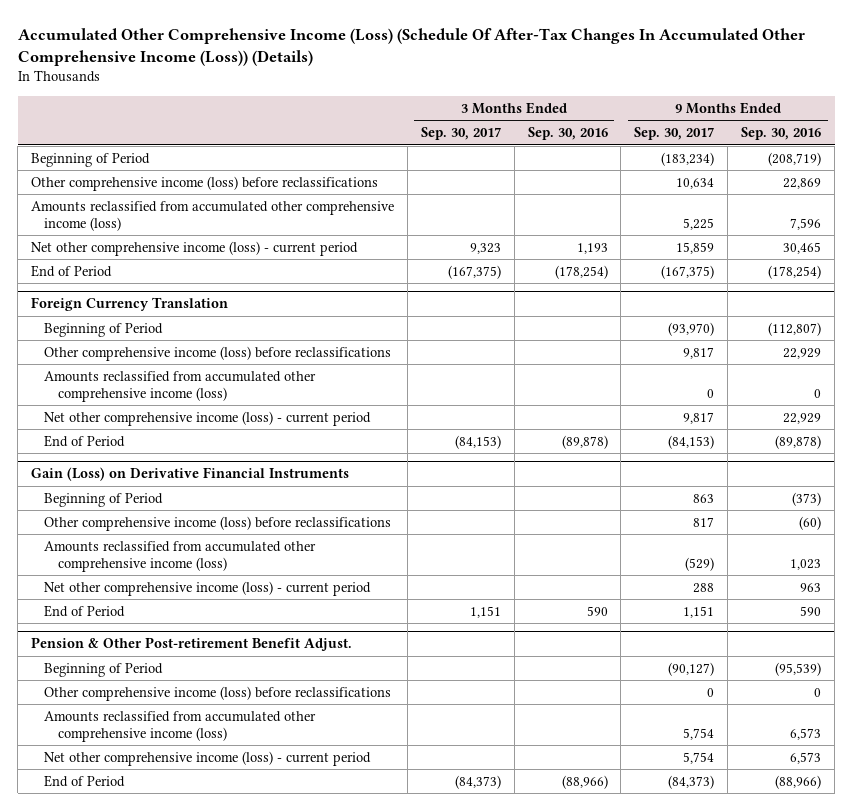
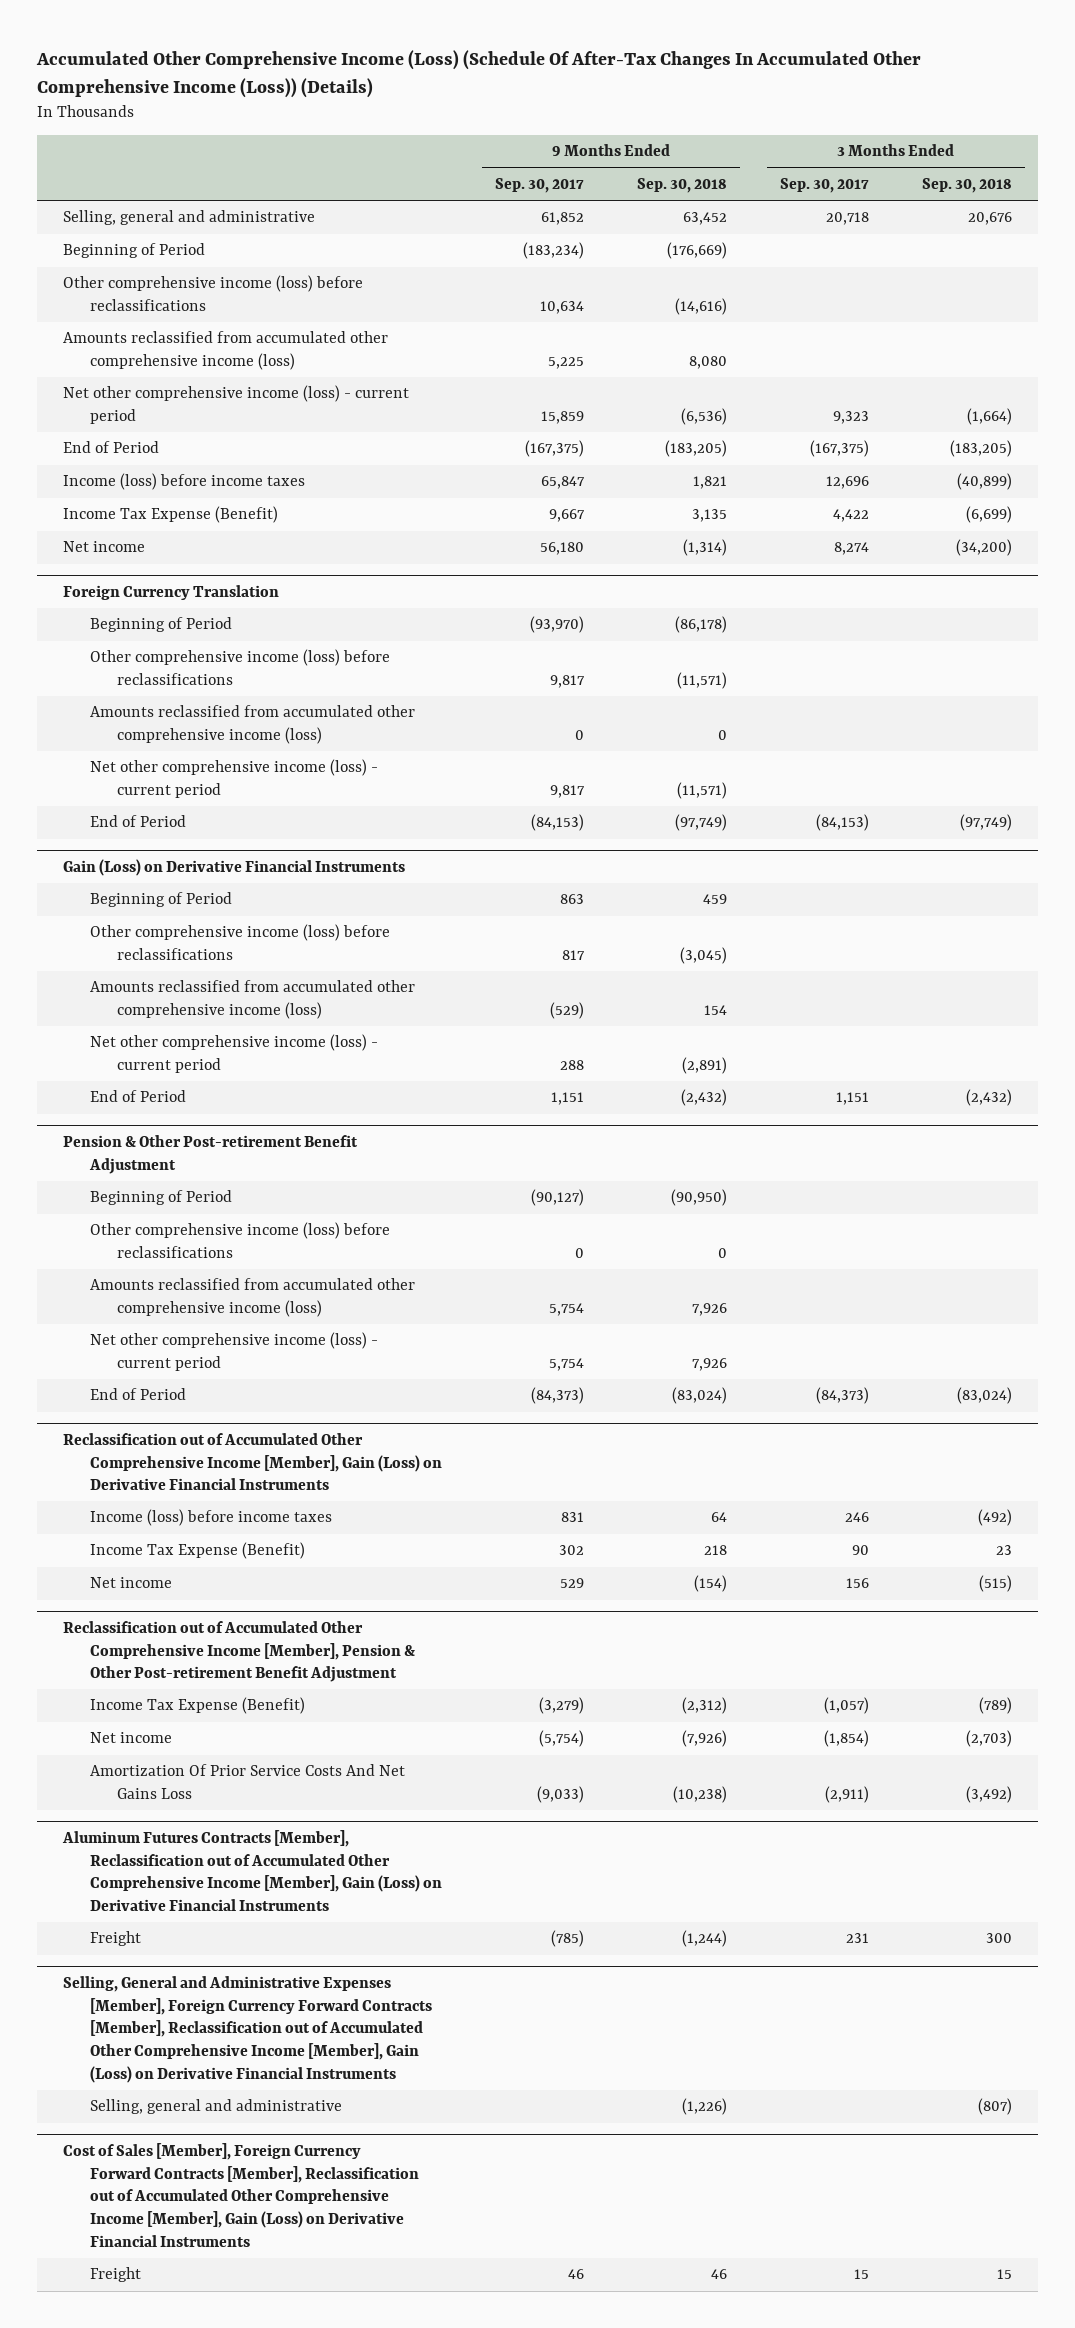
[527,127,608,141] Sep. 30, 2016 -> none
[741,127,822,141] Sep. 30, 2016 -> none
none -> [636,177,727,193] Sep. 30, 2018
none -> [921,177,1012,193] Sep. 30, 2018
none -> [63,210,316,226] Selling, general and administrative
none -> [63,473,306,491] Income (loss) before income taxes
none -> [63,506,279,524] Income Tax Expense (Benefit)
none -> [63,541,146,553] Net income
[31,637,353,652] Pension & Other Post-retirement Benefit Adjust. -> [63,1134,359,1174] Pension & Other Post-retirement Benefit Adjustment
none -> [63,1432,443,1491] Reclassification out of Accumulated Other Comprehensive Income [Member], Gain (Loss) on Derivative Financial Instruments
none -> [90,1509,333,1527] Income (loss) before income taxes
none -> [90,1542,306,1560] Income Tax Expense (Benefit)
none -> [90,1577,173,1589] Net income
none -> [63,1620,416,1683] Reclassification out of Accumulated Other Comprehensive Income [Member], Pension & Other Post-retirement Benefit Adjustment
none -> [90,1697,306,1715] Income Tax Expense (Benefit)
none -> [90,1732,173,1744] Net income
none -> [90,1764,406,1800] Amortization Of Prior Service Costs And Net Gains Loss
none -> [62,1829,443,1912] Aluminum Futures Contracts [Member], Reclassification out of Accumulated Other Comprehensive Income [Member], Gain (Loss) on Derivative Financial Instruments
none -> [90,1931,142,1947] Freight
none -> [63,1975,433,2083] Selling, General and Administrative Expenses [Member], Foreign Currency Forward Contracts [Member], Reclassification out of Accumulated Other Comprehensive Income [Member], Gain (Loss) on Derivative Financial Instruments
none -> [90,2099,343,2115] Selling, general and administrative
none -> [63,2142,420,2247] Cost of Sales [Member], Foreign Currency Forward Contracts [Member], Reclassification out of Accumulated Other Comprehensive Income [Member], Gain (Loss) on Derivative Financial Instruments
none -> [90,2267,142,2283] Freight

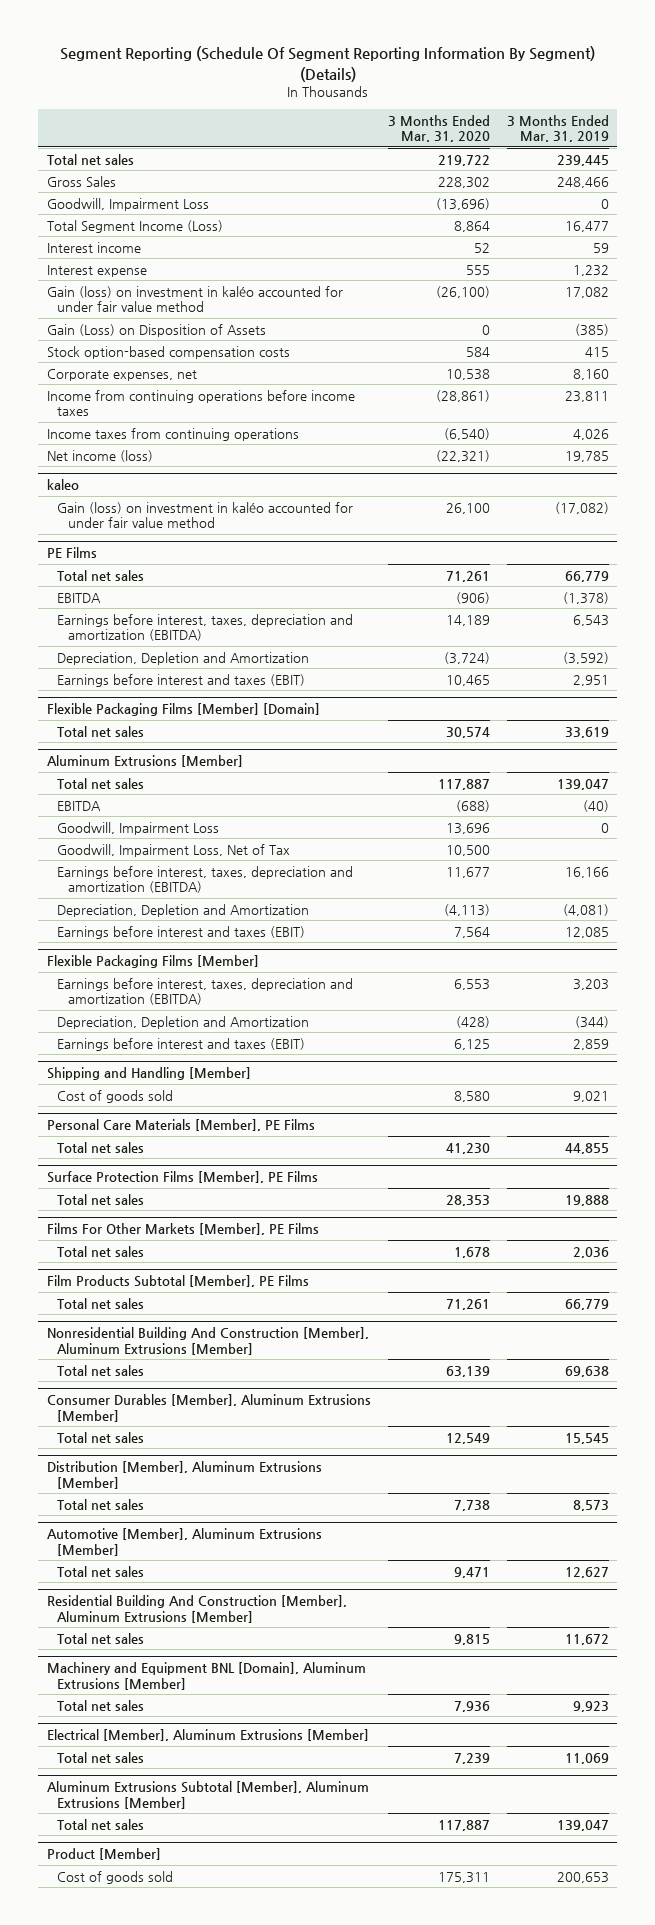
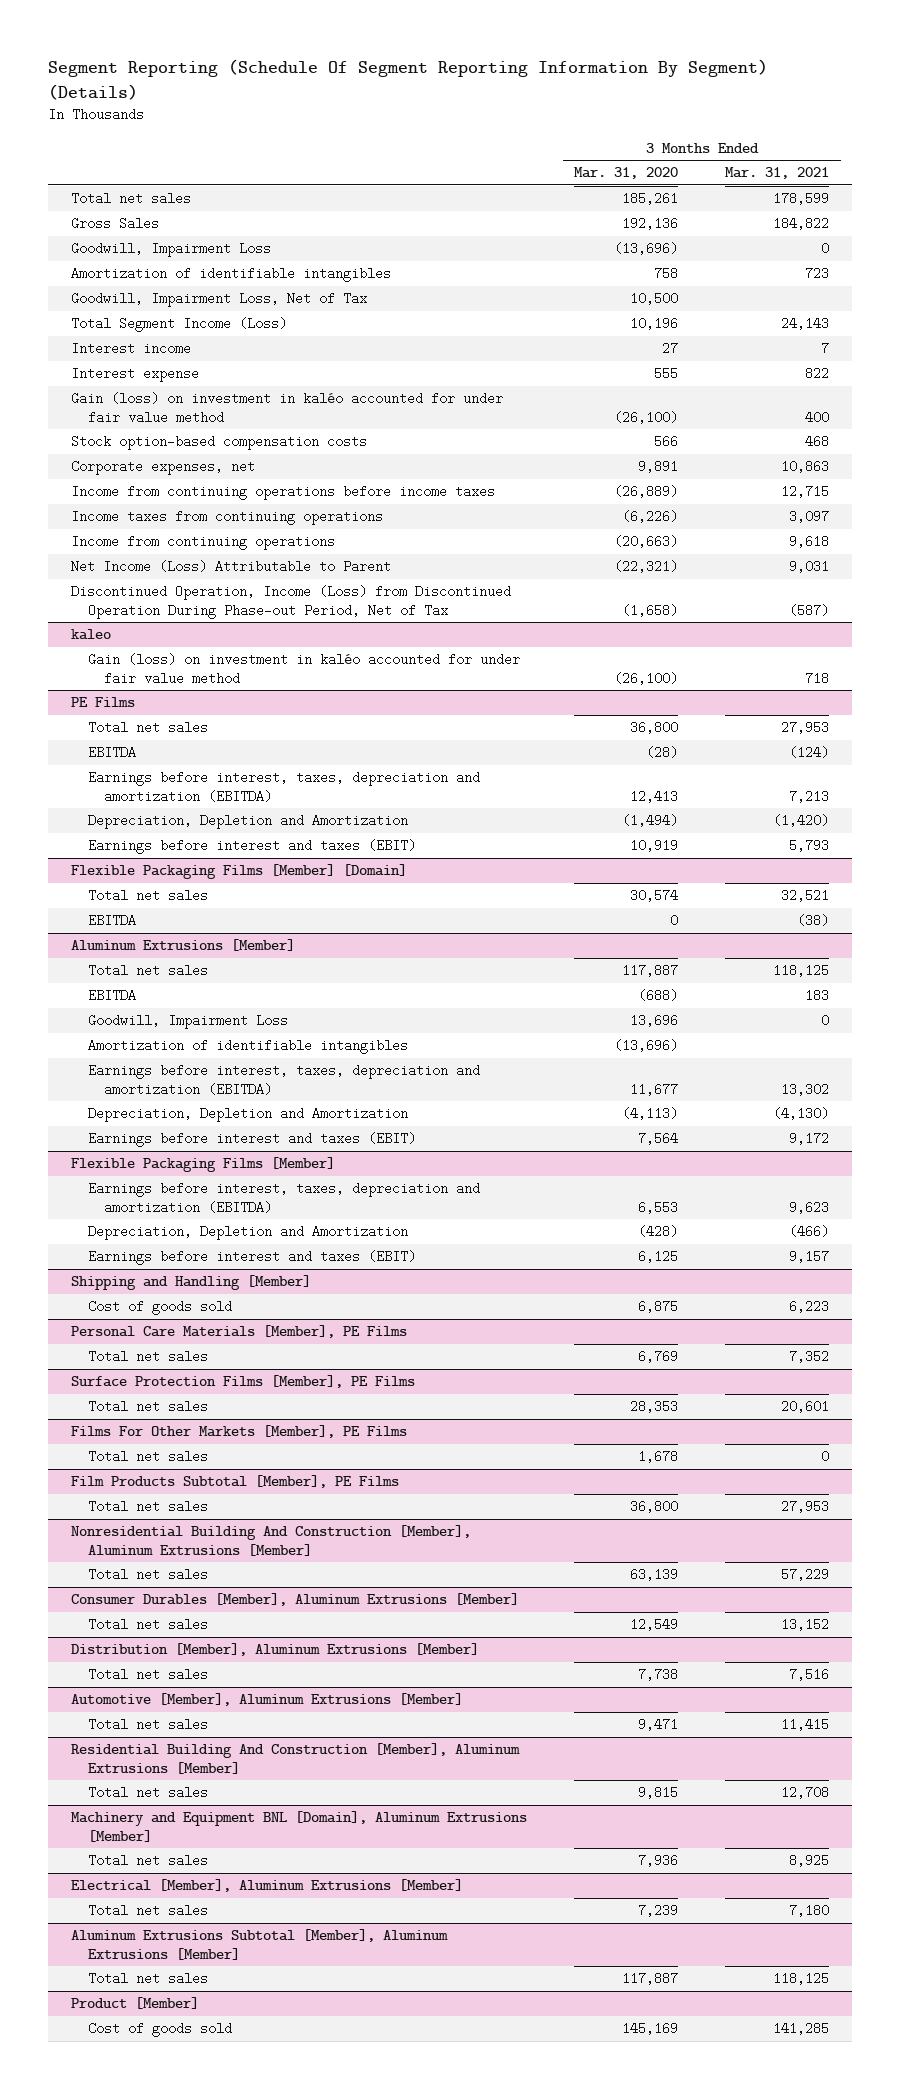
[506,114,609,143] 3 Months Ended Mar. 31, 2019 -> none
none -> [724,167,829,180] Mar. 31, 2021
[437,154,490,166] 219,722 -> [622,192,679,206] 185,261
[437,176,490,188] 228,302 -> [622,217,679,231] 192,136
none -> [71,267,392,283] Amortization of identifiable intangibles
none -> [71,292,368,308] Goodwill, Impairment Loss, Net of Tax
[453,220,490,232] 8,864 -> [630,317,679,331] 10,196
[473,242,490,253] 52 -> [662,342,679,356] 27
[46,323,266,337] Gain (Loss) on Disposition of Assets -> none
[465,346,490,357] 584 -> [654,435,679,449] 566
[445,368,490,380] 10,538 -> [638,460,679,474] 9,891
[435,389,490,402] (28,861) -> [614,485,679,499] (26,889)
[443,427,490,440] (6,540) -> [622,510,679,524] (6,226)
none -> [71,535,336,551] Income from continuing operations
[46,449,153,462] Net income (loss) -> [71,560,392,574] Net Income (Loss) Attributable to Parent
none -> [71,585,512,619] Discontinued Operation, Income (Loss) from Discontinued Operation During Phase-out Period, Net of Tax
[445,502,490,514] 26,100 -> [614,671,679,685] (26,100)
[445,570,490,582] 71,261 -> [630,721,679,735] 36,800
[455,591,490,604] (906) -> [646,746,679,760] (28)
[445,614,490,626] 14,189 -> [630,789,679,803] 12,413
[443,651,490,664] (3,724) -> [622,814,679,828] (1,494)
[445,674,490,686] 10,465 -> [630,839,679,853] 10,919
none -> [87,914,136,928] EBITDA
[57,843,291,857] Goodwill, Impairment Loss, Net of Tax -> none
none -> [87,1039,408,1055] Amortization of identifiable intangibles
[453,1090,490,1102] 8,580 -> [638,1300,679,1314] 6,875
[445,1142,490,1154] 41,230 -> [638,1350,679,1364] 6,769
[445,1298,490,1310] 71,261 -> [630,1500,679,1514] 36,800
[437,1871,490,1883] 175,311 -> [622,2022,679,2036] 145,169

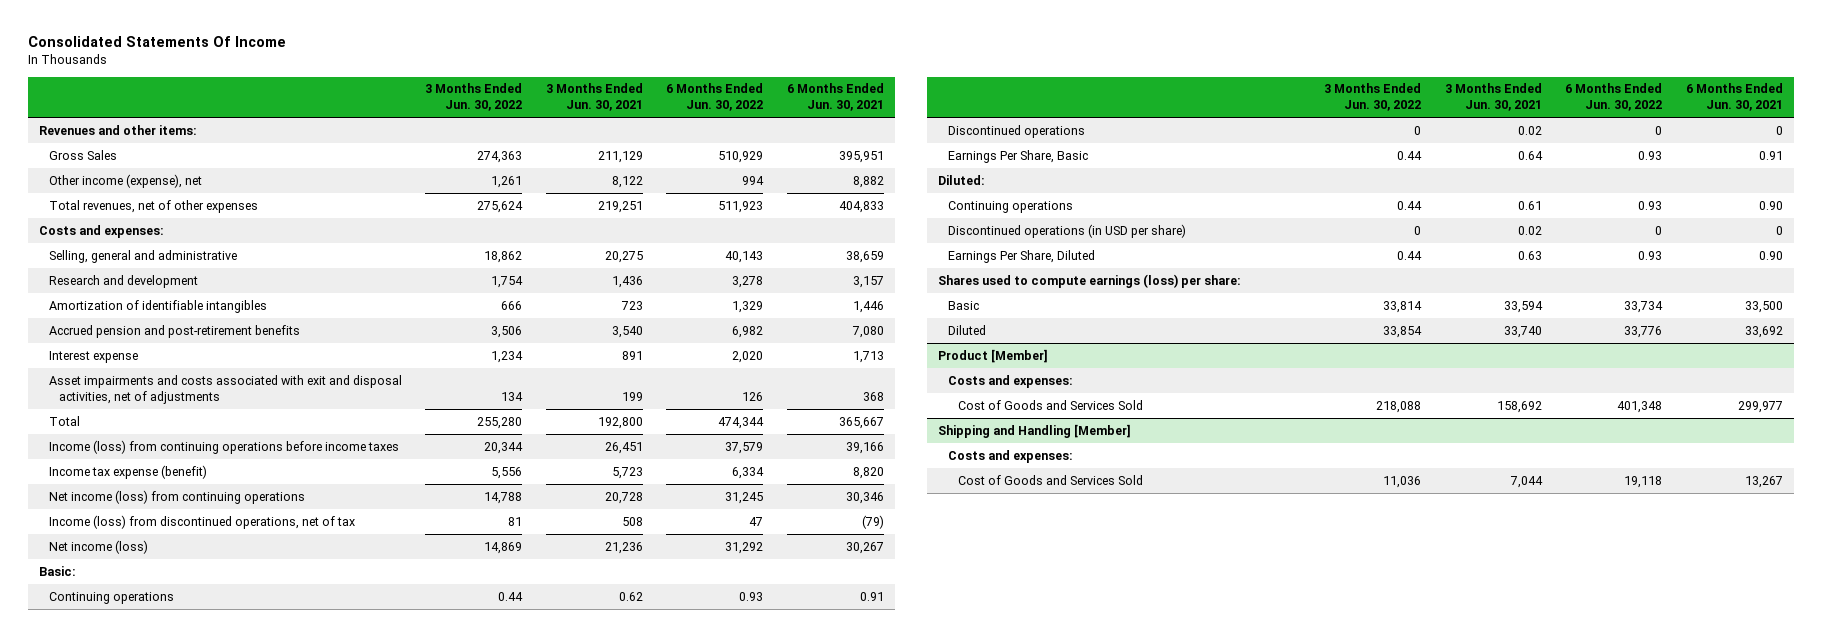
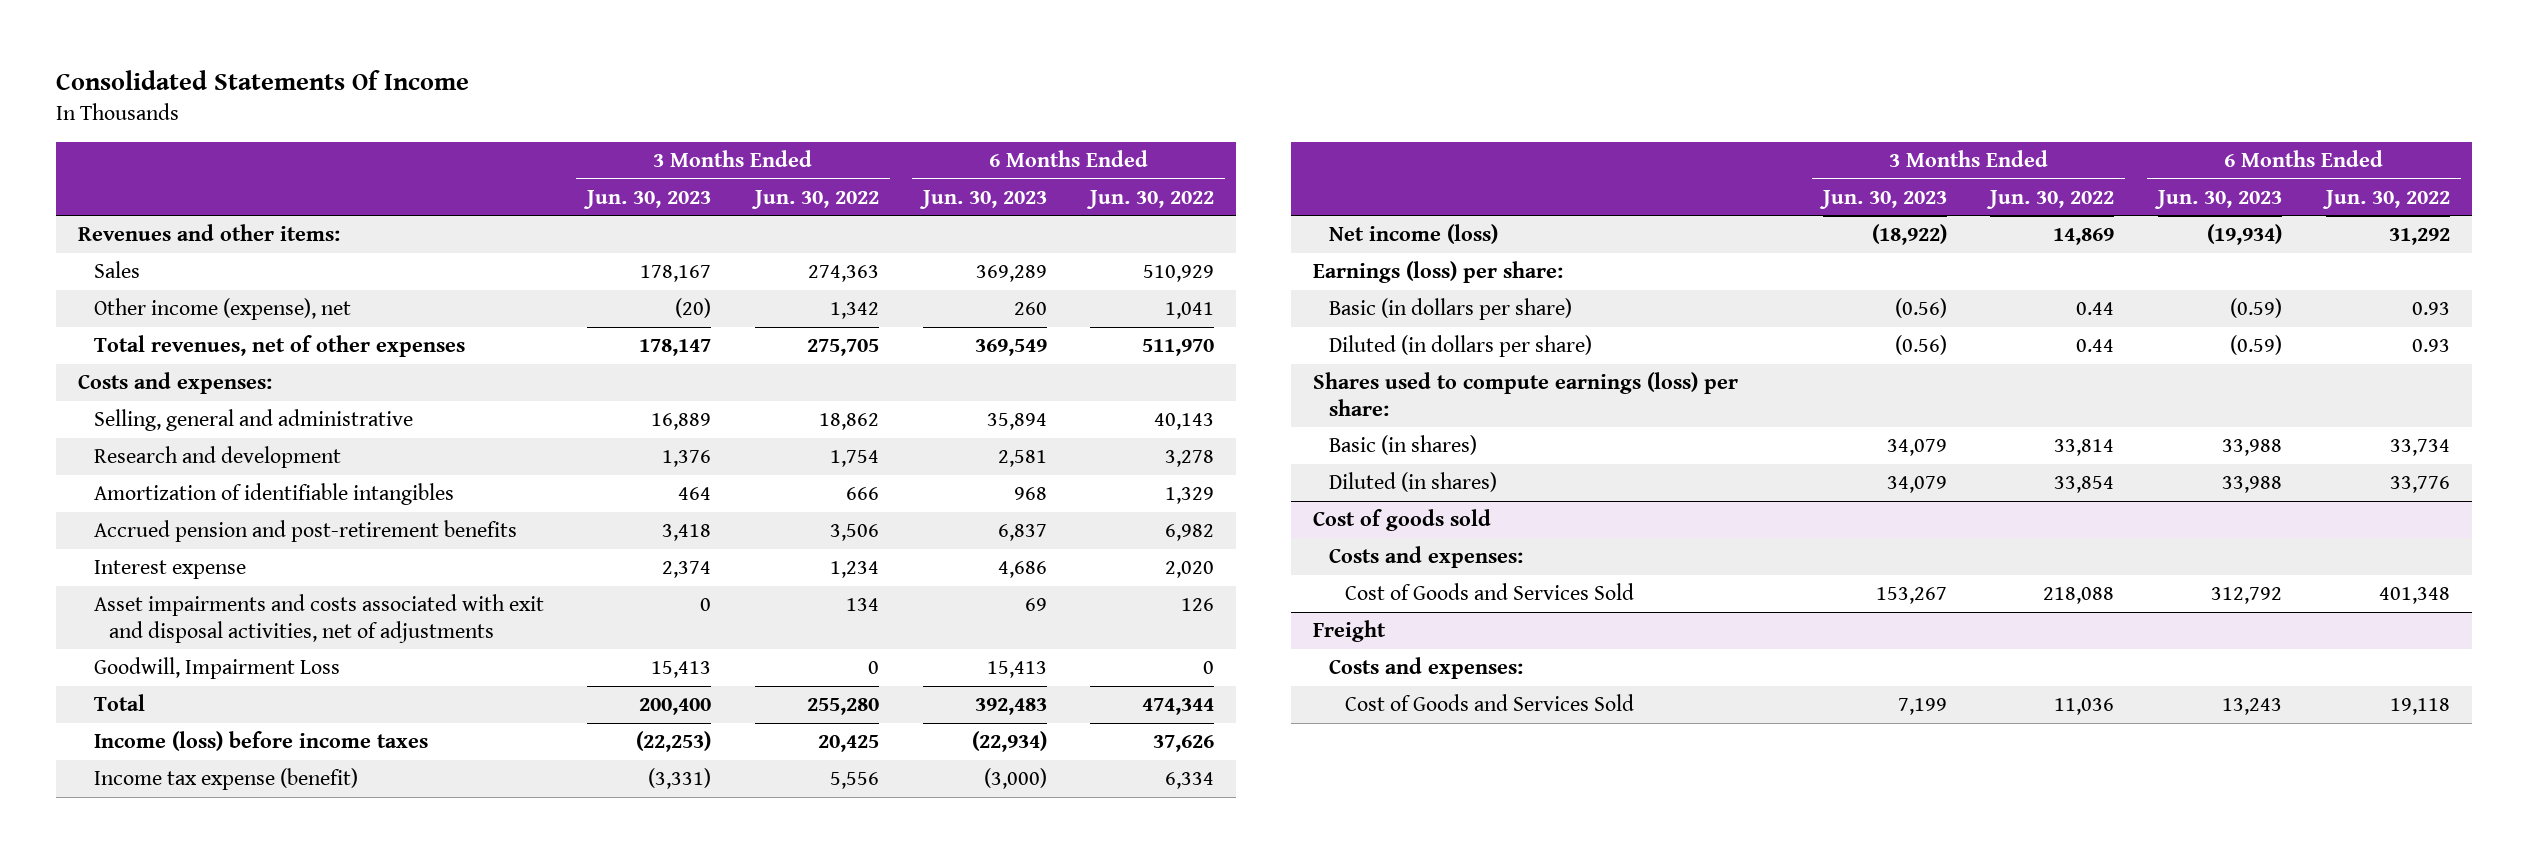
[545,83,643,112] 3 Months Ended Jun. 30, 2021 -> none
[786,83,884,112] 6 Months Ended Jun. 30, 2021 -> none
none -> [583,189,712,209] Jun. 30, 2023
none -> [918,189,1047,209] Jun. 30, 2023
[49,149,118,160] Gross Sales -> [93,261,140,279] Sales
[491,175,523,188] 1,261 -> [830,302,880,320] 1,342
[742,175,765,185] 994 -> [1165,302,1215,320] 1,041
[477,200,524,213] 275,624 -> [807,339,880,357] 275,705
[718,200,764,213] 511,923 -> [1142,339,1215,357] 511,970
none -> [93,657,340,680] Goodwill, Impairment Loss
[49,439,400,454] Income (loss) from continuing operations before income taxes -> [93,731,428,752] Income (loss) before income taxes
[484,441,524,454] 20,344 -> [818,735,880,753] 20,425
[725,441,764,454] 37,579 -> [1153,735,1215,753] 37,626
[49,489,306,504] Net income (loss) from continuing operations -> none
[49,514,356,529] Income (loss) from discontinued operations, net of tax -> none
[947,124,1085,138] Discontinued operations -> none
[947,149,1088,163] Earnings Per Share, Basic -> none
[938,174,986,185] Diluted: -> none
[947,223,1186,238] Discontinued operations (in USD per share) -> none
[947,249,1095,263] Earnings Per Share, Diluted -> none
[39,565,77,576] Basic: -> [1313,261,1564,284] Earnings (loss) per share:
[49,591,175,604] Continuing operations -> [1328,298,1572,321] Basic (in dollars per share)
[947,200,1073,213] Continuing operations -> [1328,335,1592,358] Diluted (in dollars per share)
[947,300,979,310] Basic -> [1328,435,1477,456] Basic (in shares)
[947,324,986,335] Diluted -> [1328,472,1497,493] Diluted (in shares)
[938,348,1049,363] Product [Member] -> [1313,509,1492,532] Cost of goods sold
[938,423,1132,438] Shipping and Handling [Member] -> [1313,620,1387,643] Freight

